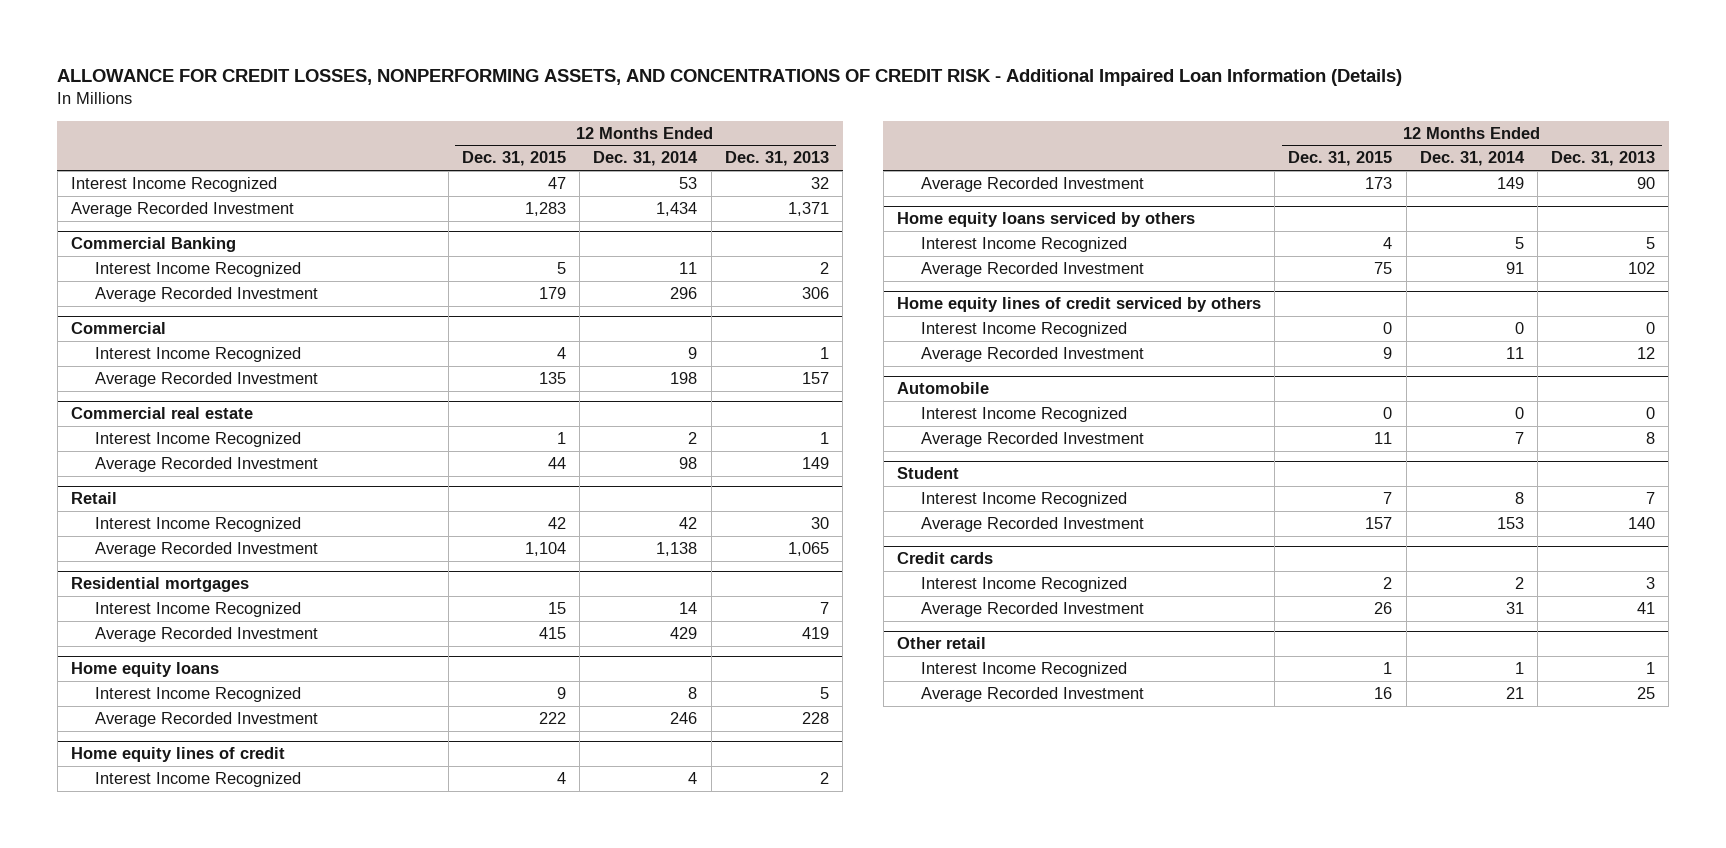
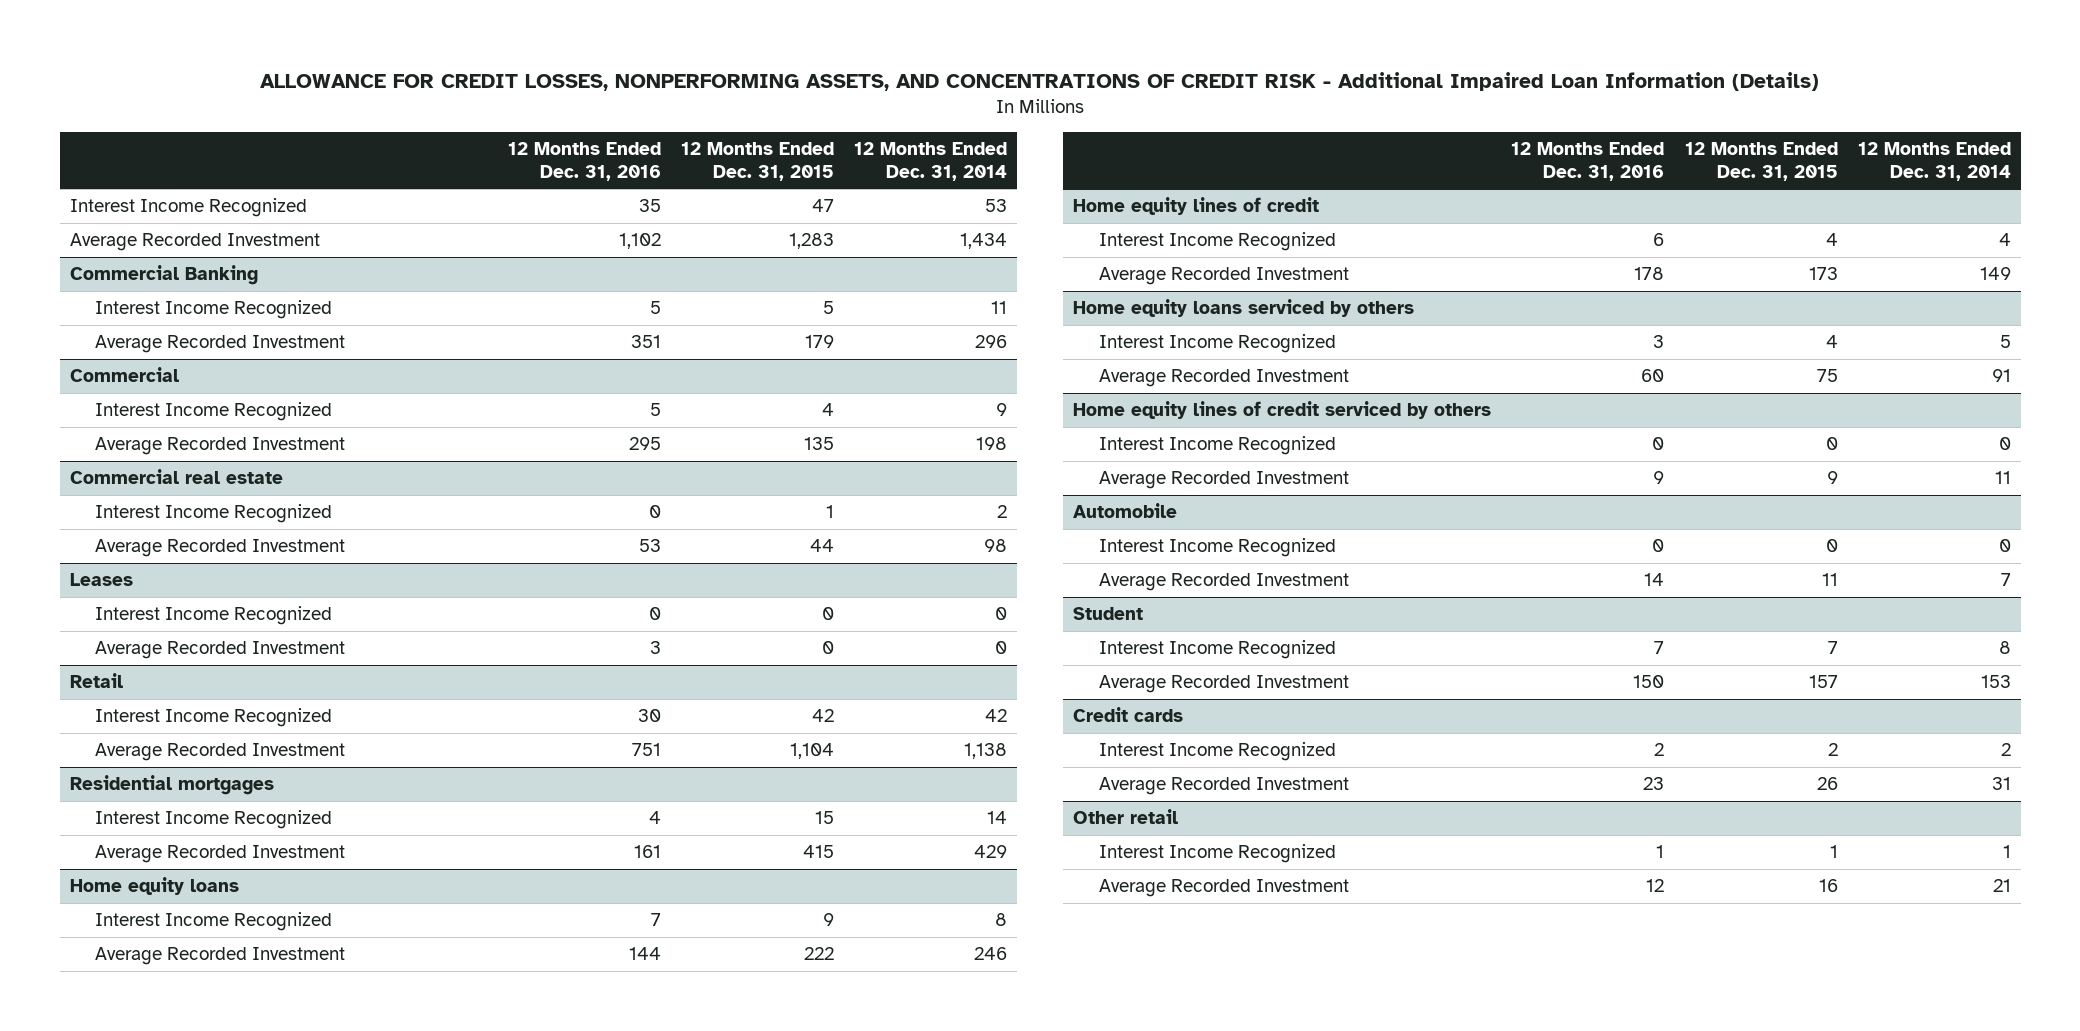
[724,151,829,167] Dec. 31, 2013 -> none
none -> [507,141,661,181] 12 Months Ended Dec. 31, 2016
none -> [69,573,133,587] Leases
none -> [95,606,333,626] Interest Income Recognized
none -> [95,641,346,660] Average Recorded Investment

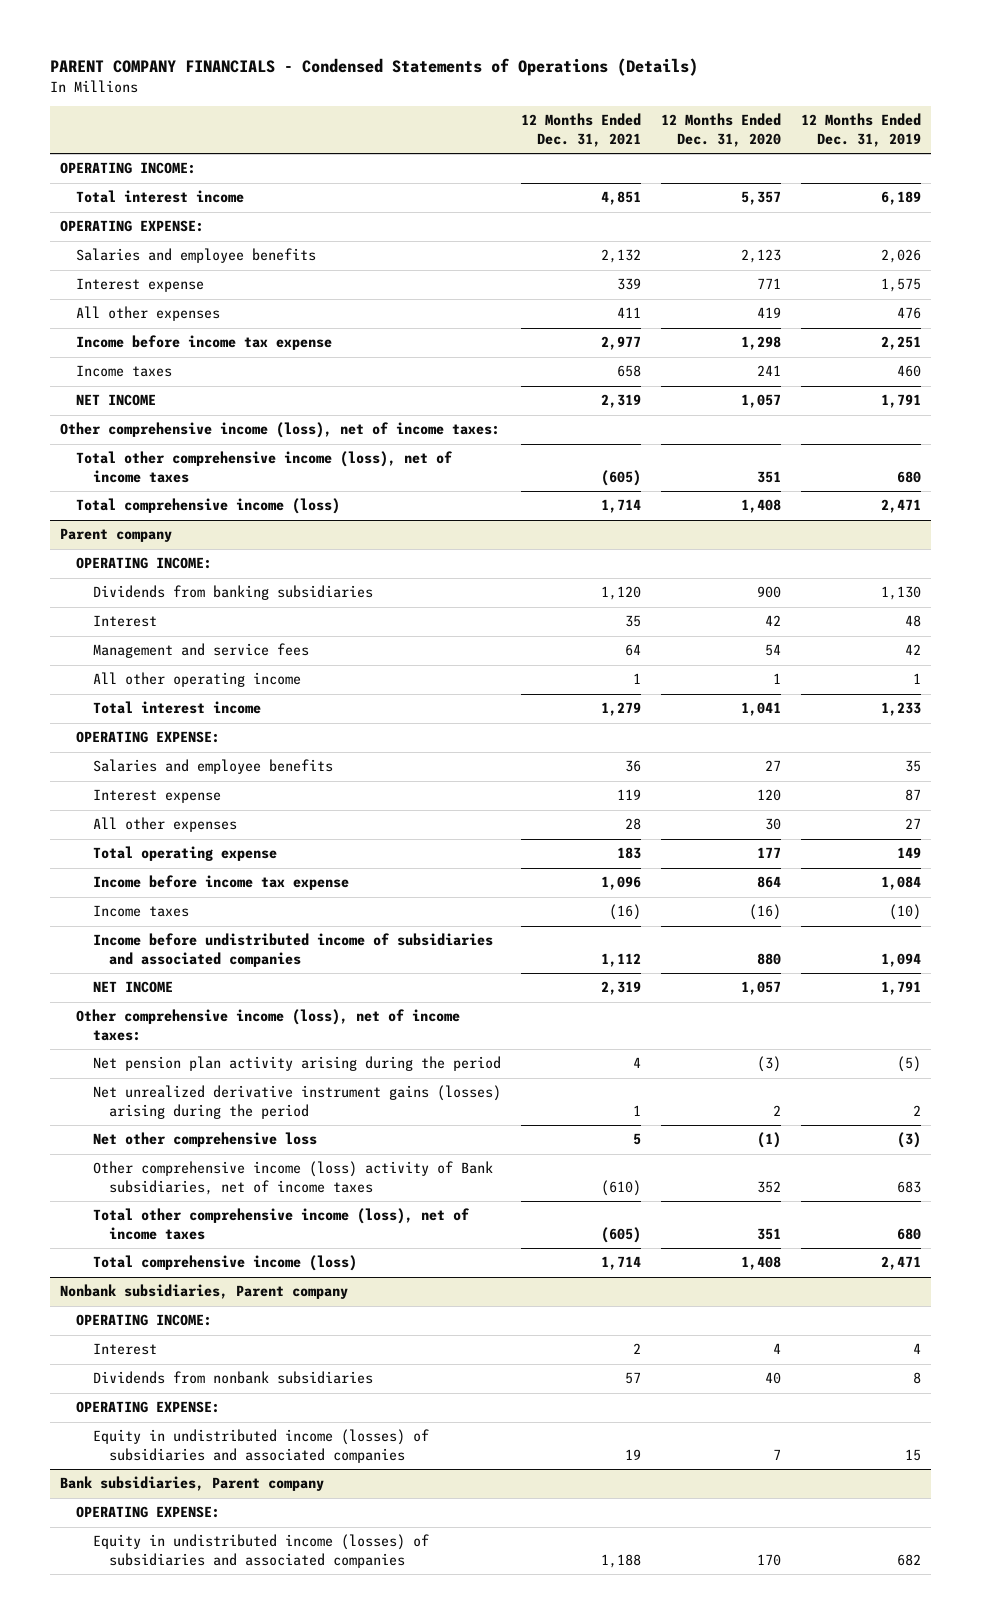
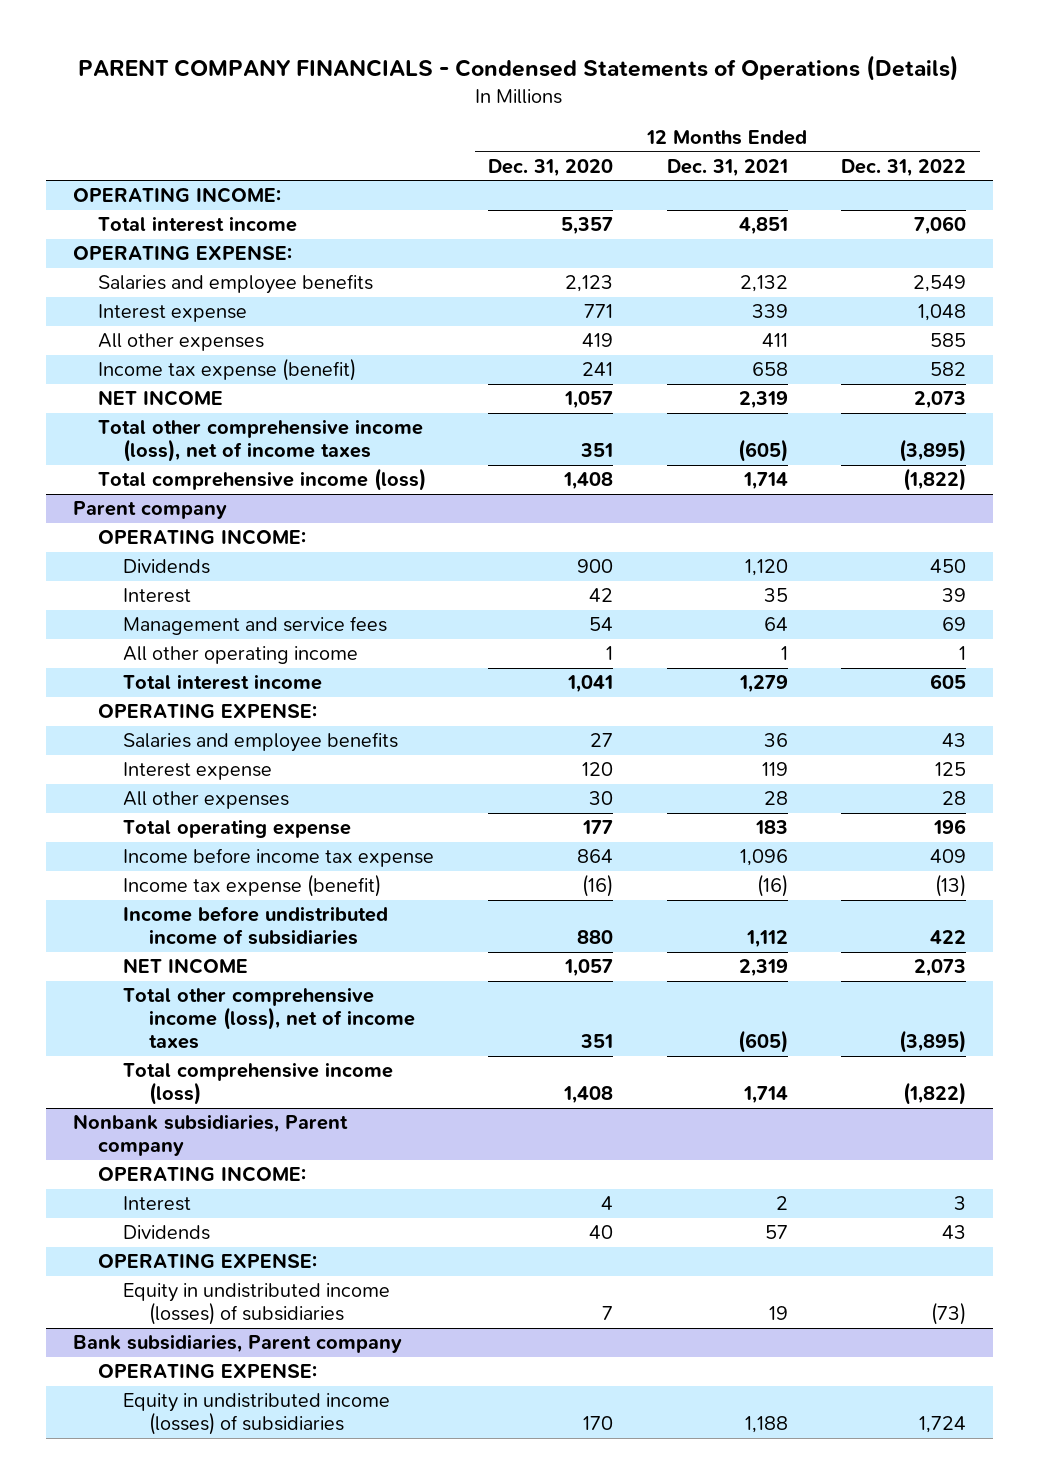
[801,113,922,148] 12 Months Ended Dec. 31, 2019 -> none
none -> [841,158,967,177] Dec. 31, 2022
[76,335,333,351] Income before income tax expense -> none
[76,365,173,378] Income taxes -> [97,358,356,382] Income tax expense (benefit)
[60,422,501,439] Other comprehensive income (loss), net of income taxes: -> none
[92,585,373,601] Dividends from banking subsidiaries -> [123,559,211,575] Dividends
[92,905,189,918] Income taxes -> [123,874,382,898] Income tax expense (benefit)
[92,933,493,968] Income before undistributed income of subsidiaries and associated companies -> [123,906,389,946] Income before undistributed income of subsidiaries
[76,1009,461,1042] Other comprehensive income (loss), net of income taxes: -> none
[92,1056,501,1072] Net pension plan activity arising during the period -> none
[92,1085,501,1120] Net unrealized derivative instrument gains (losses) arising during the period -> none
[92,1132,317,1148] Net other comprehensive loss -> none
[92,1161,493,1196] Other comprehensive income (loss) activity of Bank subsidiaries, net of income taxes -> none
[92,1371,373,1385] Dividends from nonbank subsidiaries -> [123,1225,211,1241] Dividends
[92,1429,429,1464] Equity in undistributed income (losses) of subsidiaries and associated companies -> [123,1283,391,1326] Equity in undistributed income (losses) of subsidiaries
[92,1534,429,1569] Equity in undistributed income (losses) of subsidiaries and associated companies -> [123,1393,391,1436] Equity in undistributed income (losses) of subsidiaries

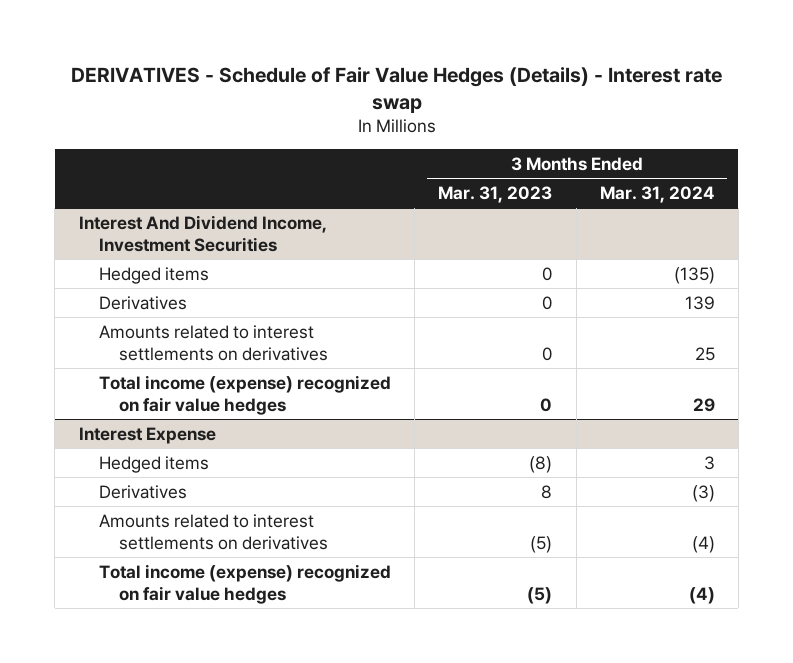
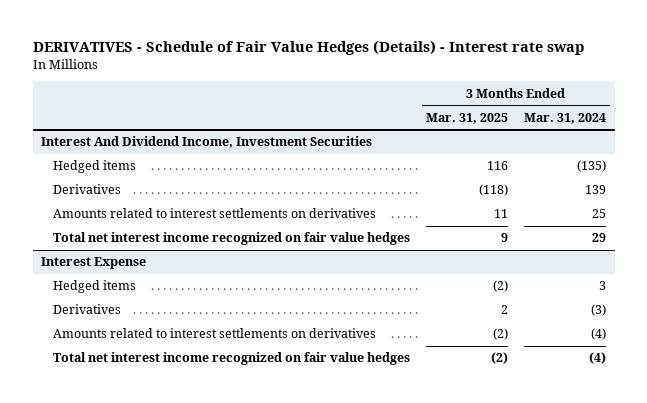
[438,185,553,203] Mar. 31, 2023 -> none
none -> [426,112,509,124] Mar. 31, 2025
[99,374,392,415] Total income (expense) recognized on fair value hedges -> [53,232,411,246] Total net interest income recognized on fair value hedges
[99,563,392,604] Total income (expense) recognized on fair value hedges -> [53,352,411,366] Total net interest income recognized on fair value hedges

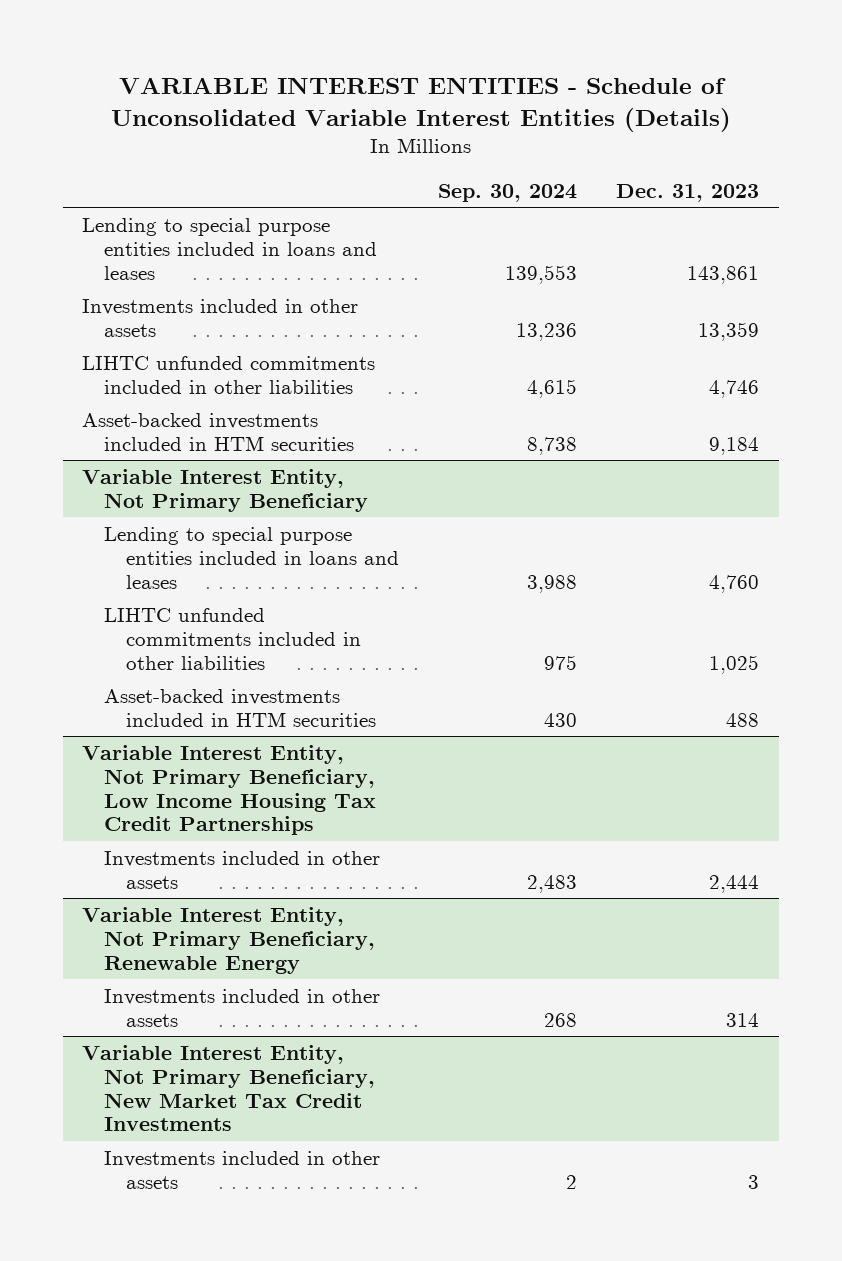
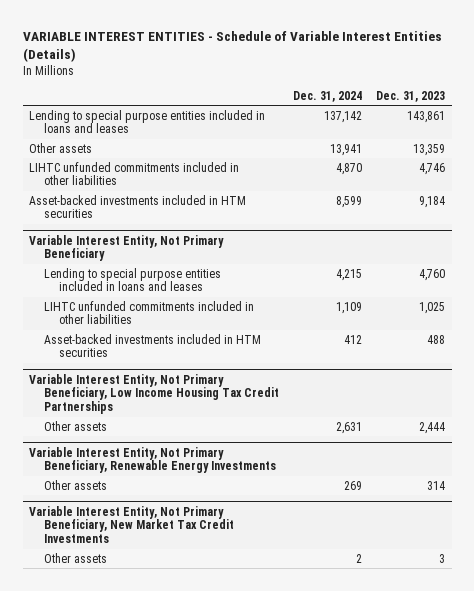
[110,77,731,132] VARIABLE INTEREST ENTITIES - Schedule of Unconsolidated Variable Interest Entities (Details) -> [22,30,442,63] VARIABLE INTEREST ENTITIES - Schedule of Variable Interest Entities (Details)
[438,183,578,202] Sep. 30, 2024 -> none
none -> [293,91,363,103] Dec. 31, 2024
[82,298,359,337] Investments included in other assets -> [29,142,93,153] Other assets
[104,850,381,889] Investments included in other assets -> [44,420,108,431] Other assets
[82,906,376,974] Variable Interest Entity, Not Primary Beneficiary, Renewable Energy -> [29,446,277,474] Variable Interest Entity, Not Primary Beneficiary, Renewable Energy Investments
[104,988,381,1027] Investments included in other assets -> [44,479,108,490] Other assets
[104,1150,381,1189] Investments included in other assets -> [44,552,108,563] Other assets

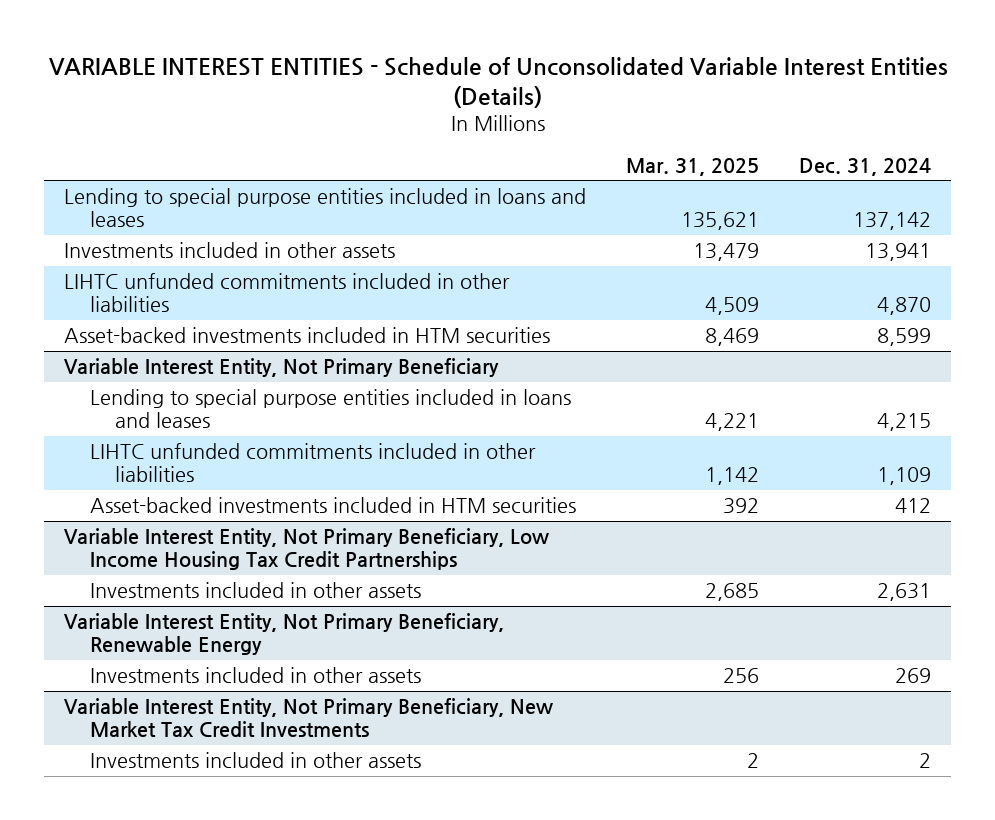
[22,30,442,63] VARIABLE INTEREST ENTITIES - Schedule of Variable Interest Entities (Details) -> [48,56,948,108] VARIABLE INTEREST ENTITIES - Schedule of Unconsolidated Variable Interest Entities (Details)
[375,91,445,103] Dec. 31, 2023 -> none
none -> [626,157,760,176] Mar. 31, 2025
[29,142,93,153] Other assets -> [63,242,395,259] Investments included in other assets
[44,420,108,431] Other assets -> [89,582,421,599] Investments included in other assets
[29,446,277,474] Variable Interest Entity, Not Primary Beneficiary, Renewable Energy Investments -> [63,613,504,656] Variable Interest Entity, Not Primary Beneficiary, Renewable Energy
[44,479,108,490] Other assets -> [89,667,421,684] Investments included in other assets
[44,552,108,563] Other assets -> [89,752,421,769] Investments included in other assets

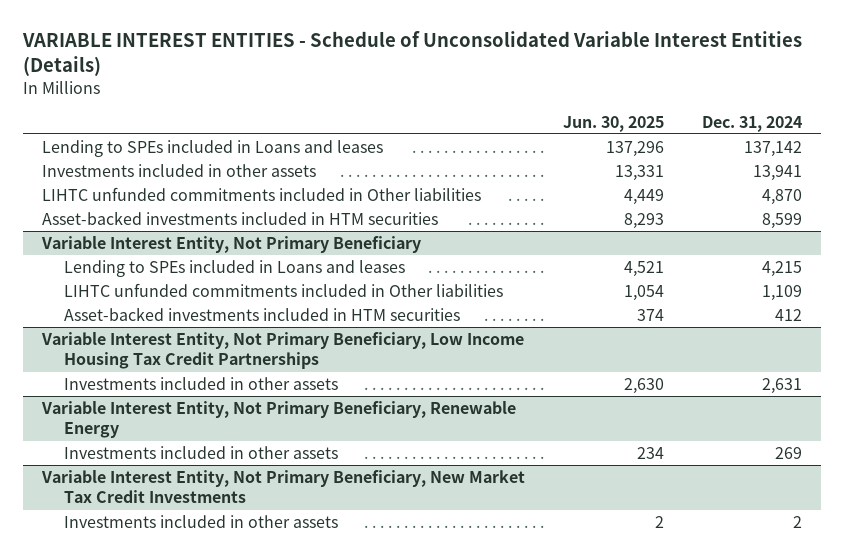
[626,157,760,176] Mar. 31, 2025 -> none
none -> [563,115,665,132] Jun. 30, 2025
[63,188,586,228] Lending to special purpose entities included in loans and leases -> [41,139,383,157] Lending to SPEs included in Loans and leases
[63,273,510,313] LIHTC unfunded commitments included in other liabilities -> [41,186,481,201] LIHTC unfunded commitments included in Other liabilities
[89,389,571,429] Lending to special purpose entities included in loans and leases -> [63,259,405,277] Lending to SPEs included in Loans and leases
[89,443,536,483] LIHTC unfunded commitments included in other liabilities -> [63,282,503,297] LIHTC unfunded commitments included in Other liabilities

